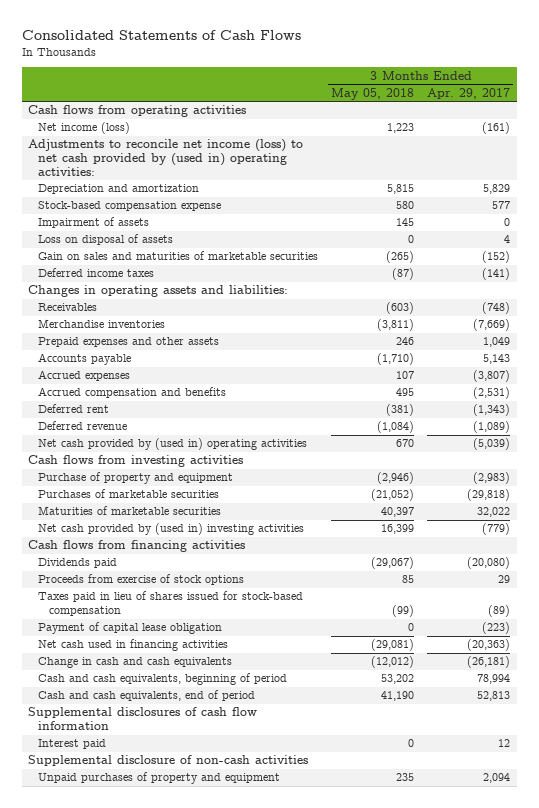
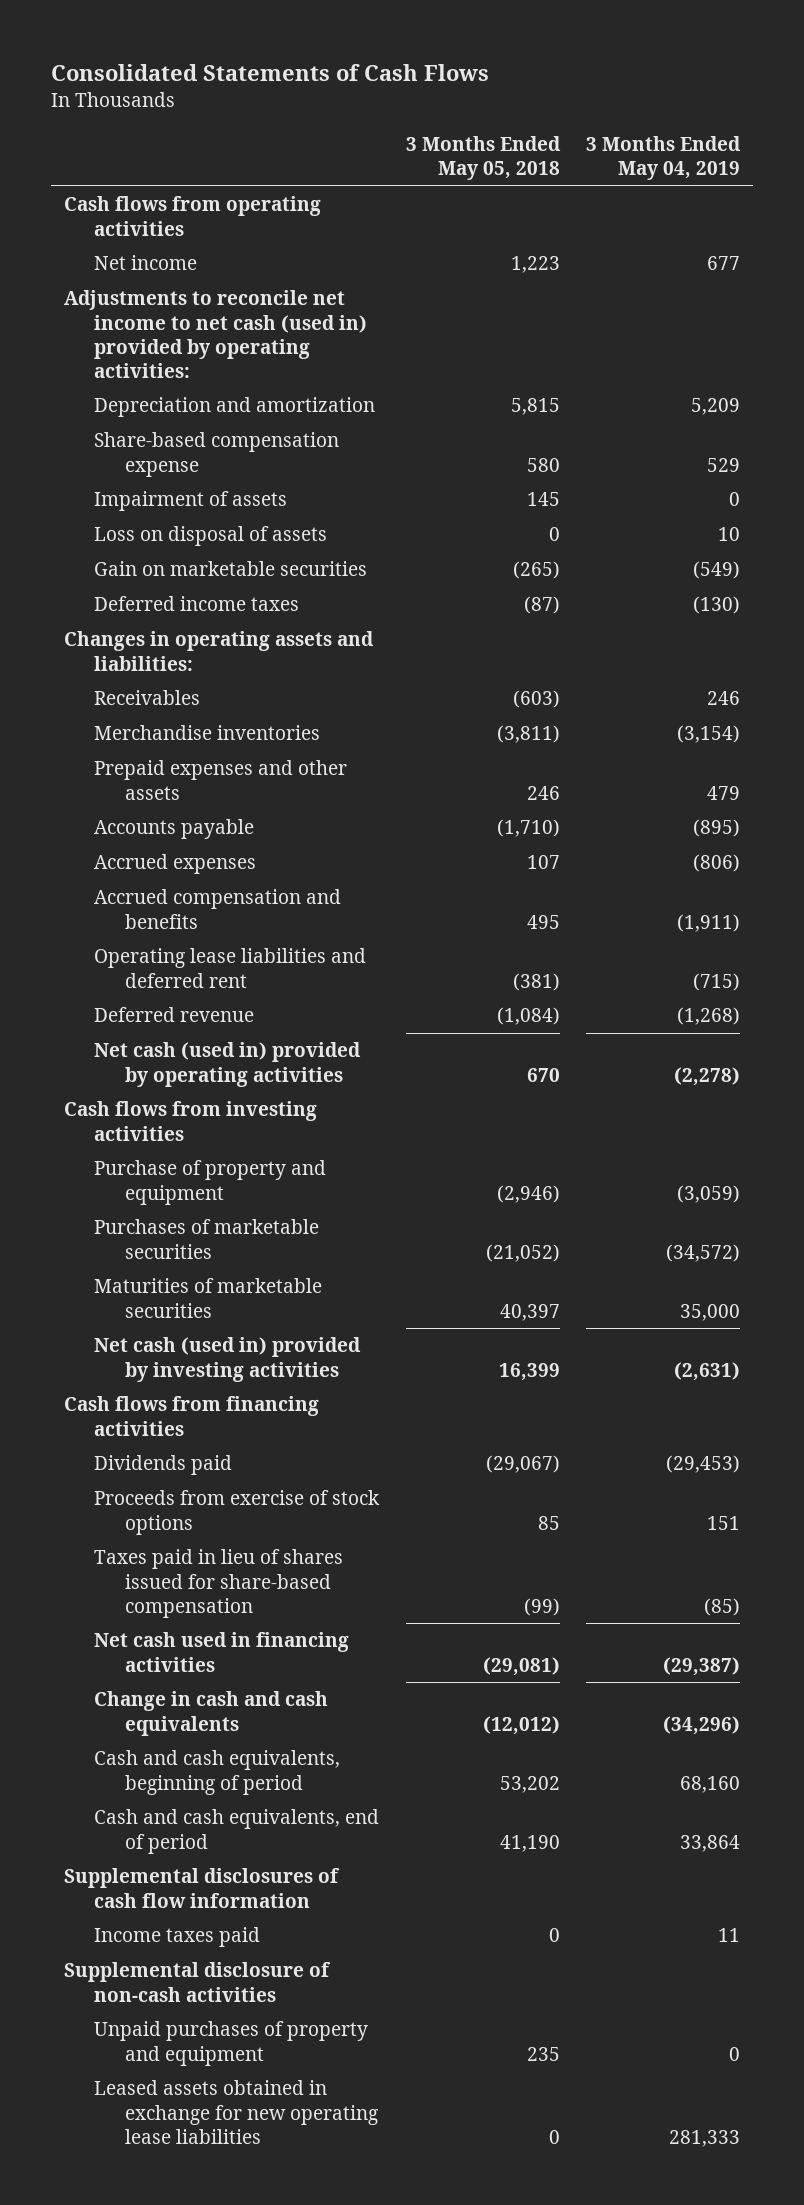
[427,87,511,99] Apr. 29, 2017 -> none
none -> [585,135,741,180] 3 Months Ended May 04, 2019
[38,122,131,135] Net income (loss) -> [94,255,198,271] Net income
[28,139,304,176] Adjustments to reconcile net income (loss) to net cash provided by (used in) operating activities: -> [64,290,368,378] Adjustments to reconcile net income to net cash (used in) provided by operating activities:
[38,201,222,212] Stock-based compensation expense -> [94,432,340,477] Share-based compensation expense
[38,251,319,261] Gain on sales and maturities of marketable securities -> [94,561,368,577] Gain on marketable securities
[38,404,110,414] Deferred rent -> [94,948,367,988] Operating lease liabilities and deferred rent
[38,438,308,451] Net cash provided by (used in) operating activities -> [94,1042,362,1087] Net cash (used in) provided by operating activities
[38,523,305,536] Net cash provided by (used in) investing activities -> [94,1337,362,1382] Net cash (used in) provided by investing activities
[38,622,223,635] Payment of capital lease obligation -> none
[38,591,304,617] Taxes paid in lieu of shares issued for stock-based compensation -> [94,1549,344,1618] Taxes paid in lieu of shares issued for share-based compensation
[38,739,107,750] Interest paid -> none
none -> [94,1927,261,1948] Income taxes paid
none -> [94,2080,378,2144] Leased assets obtained in exchange for new operating lease liabilities

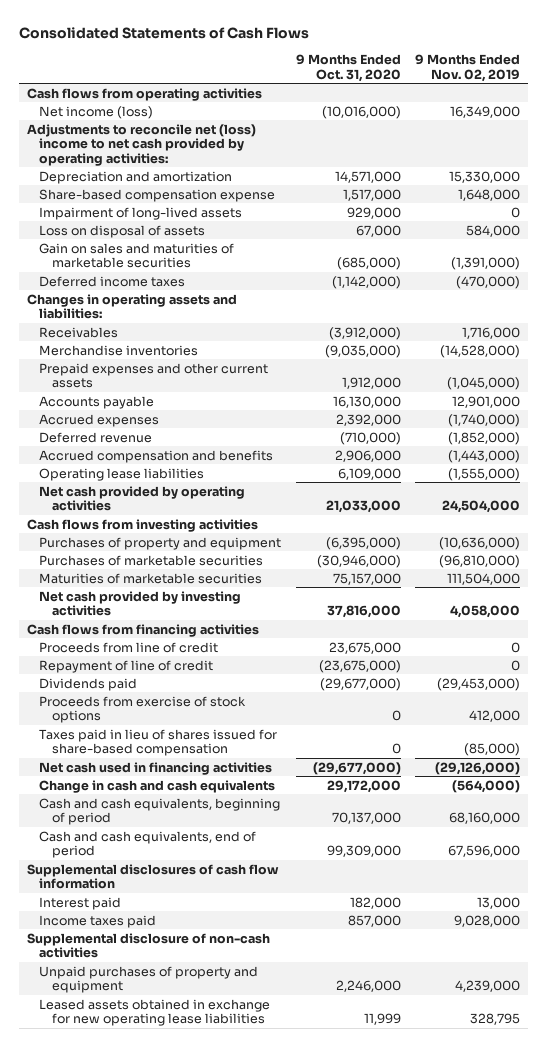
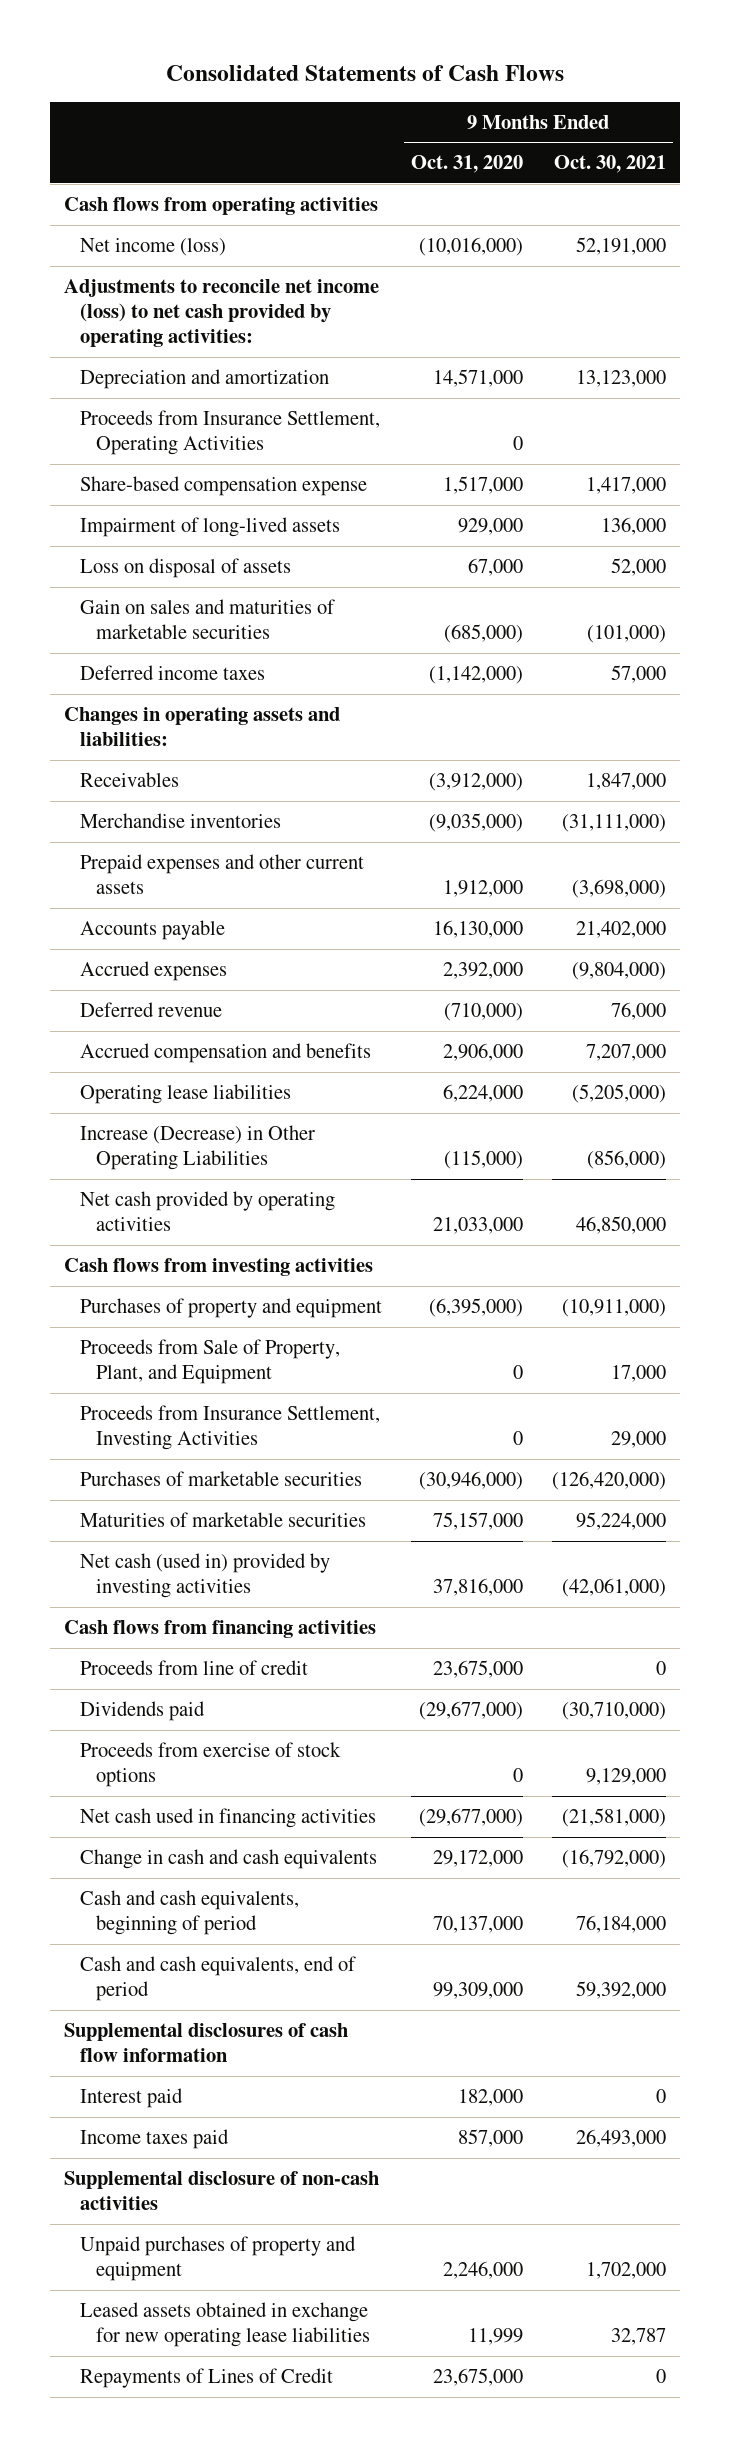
[415,54,521,82] 9 Months Ended Nov. 02, 2019 -> none
none -> [553,155,666,174] Oct. 30, 2021
[26,123,256,166] Adjustments to reconcile net (loss) income to net cash provided by operating activities: -> [64,279,380,348] Adjustments to reconcile net income (loss) to net cash provided by operating activities:
none -> [80,410,381,456] Proceeds from Insurance Settlement, Operating Activities
[337,467,401,480] 6,109,000 -> [442,1084,523,1103] 6,224,000
none -> [80,1125,316,1171] Increase (Decrease) in Other Operating Liabilities
none -> [80,1339,341,1385] Proceeds from Sale of Property, Plant, and Equipment
none -> [80,1405,381,1451] Proceeds from Insurance Settlement, Investing Activities
[39,590,242,617] Net cash provided by investing activities -> [80,1553,331,1599] Net cash (used in) provided by investing activities
[39,659,214,673] Repayment of line of credit -> none
[39,728,278,757] Taxes paid in lieu of shares issued for share-based compensation -> none
none -> [80,2368,334,2389] Repayments of Lines of Credit

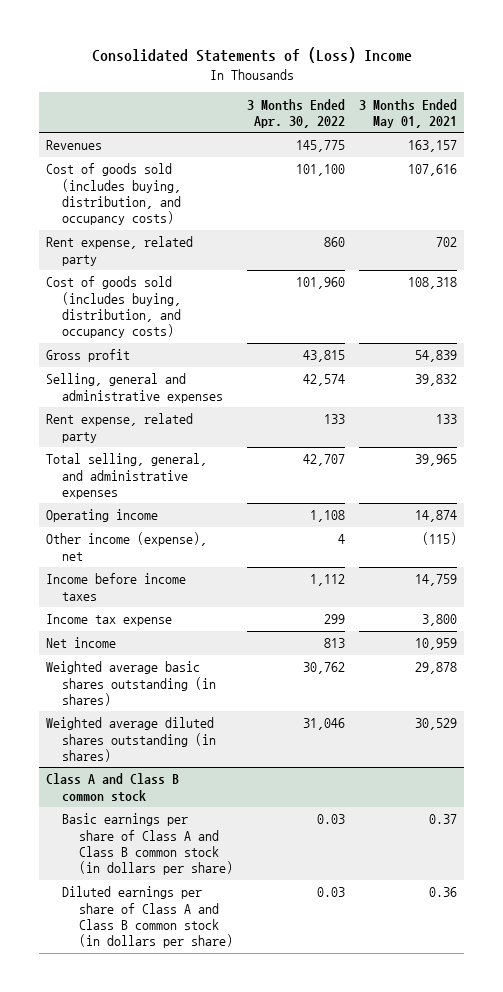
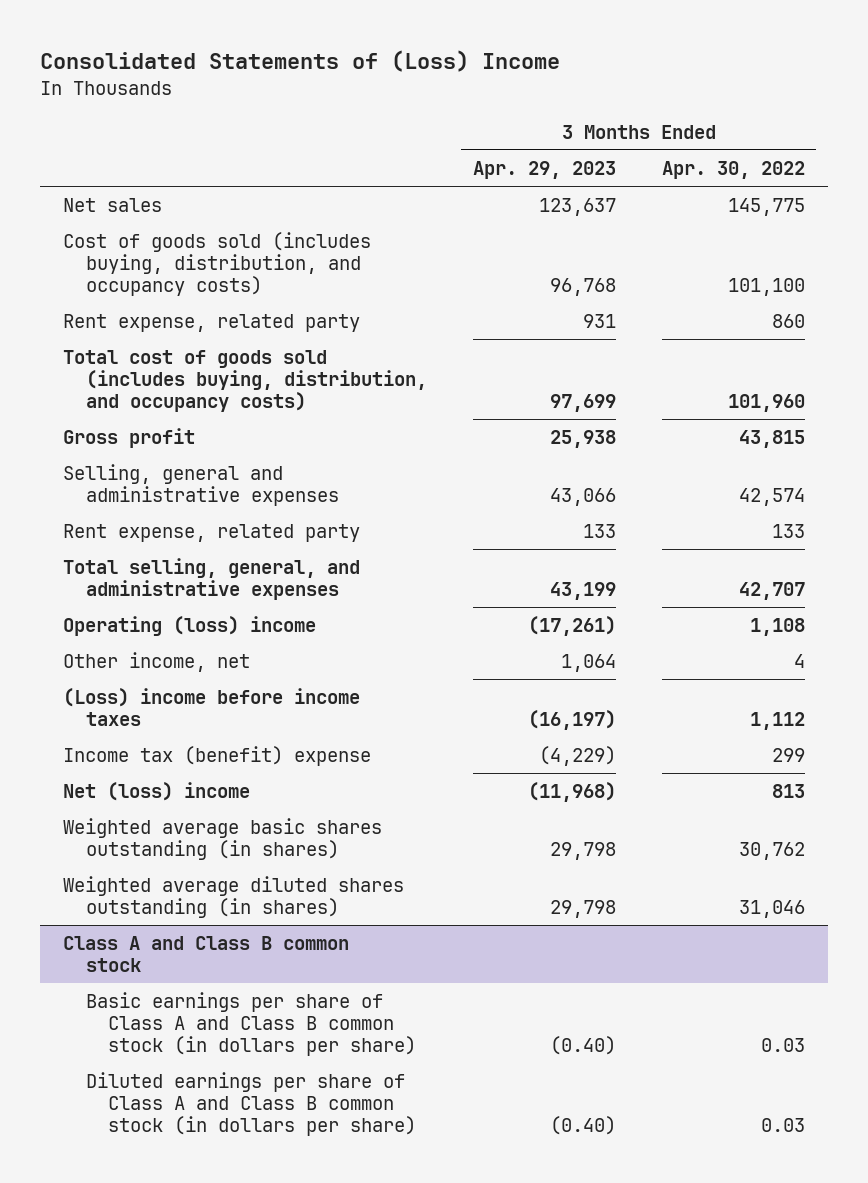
[359,98,458,128] 3 Months Ended May 01, 2021 -> none
none -> [472,160,616,179] Apr. 29, 2023
[45,140,102,151] Revenues -> [63,198,163,213] Net sales
[45,276,182,339] Cost of goods sold (includes buying, distribution, and occupancy costs) -> [63,350,427,412] Total cost of goods sold (includes buying, distribution, and occupancy costs)
[45,509,158,523] Operating income -> [63,616,317,637] Operating (loss) income
[45,532,207,561] Other income (expense), net -> [63,652,251,673] Other income, net
[45,573,186,601] Income before income taxes -> [63,688,361,726] (Loss) income before income taxes
[45,614,172,627] Income tax expense -> [63,746,372,767] Income tax (benefit) expense
[45,637,116,649] Net income -> [63,782,251,802] Net (loss) income

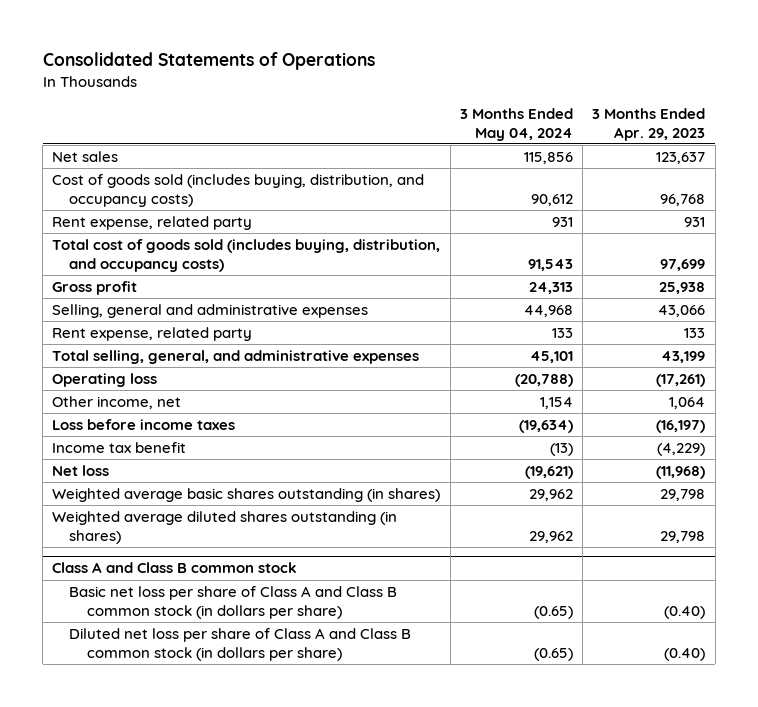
[40,50,561,73] Consolidated Statements of (Loss) Income -> [42,52,375,71] Consolidated Statements of Operations
[661,160,805,179] Apr. 30, 2022 -> none
none -> [459,108,573,141] 3 Months Ended May 04, 2024
[63,616,317,637] Operating (loss) income -> [52,373,158,388] Operating loss
[63,688,361,726] (Loss) income before income taxes -> [52,419,236,431] Loss before income taxes
[63,746,372,767] Income tax (benefit) expense -> [52,442,187,454] Income tax benefit
[63,782,251,802] Net (loss) income -> [52,465,110,477] Net loss
[85,992,417,1056] Basic earnings per share of Class A and Class B common stock (in dollars per share) -> [69,586,398,619] Basic net loss per share of Class A and Class B common stock (in dollars per share)
[85,1072,417,1136] Diluted earnings per share of Class A and Class B common stock (in dollars per share) -> [69,628,412,661] Diluted net loss per share of Class A and Class B common stock (in dollars per share)

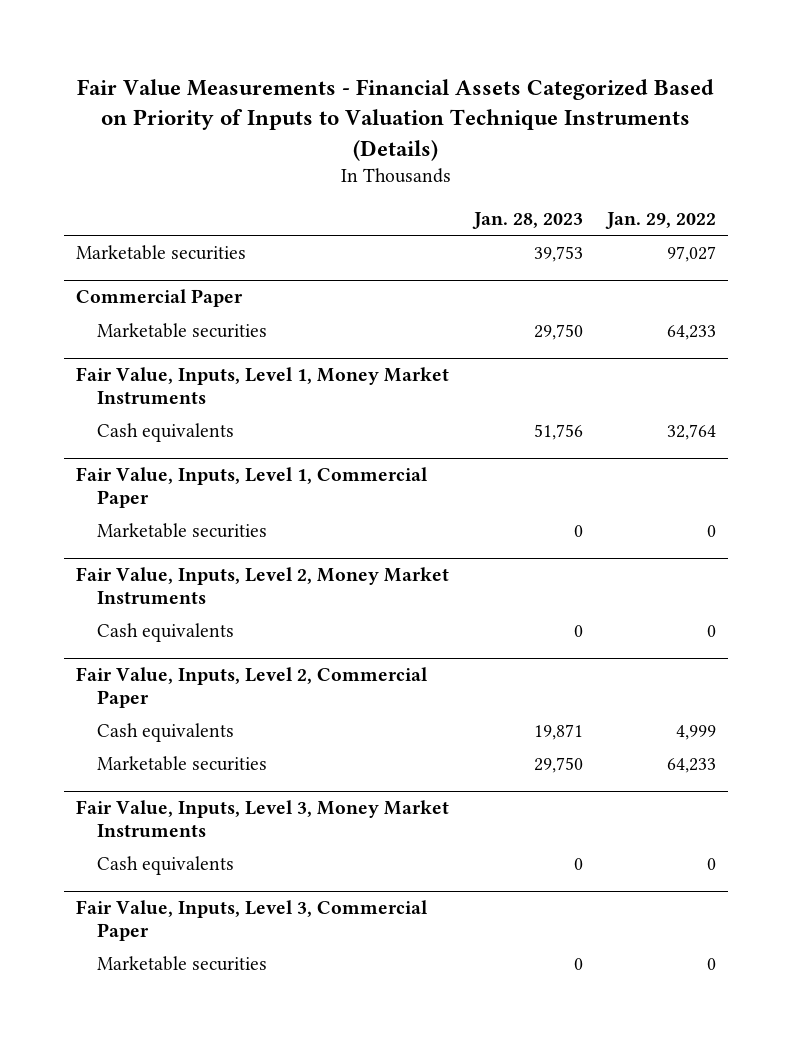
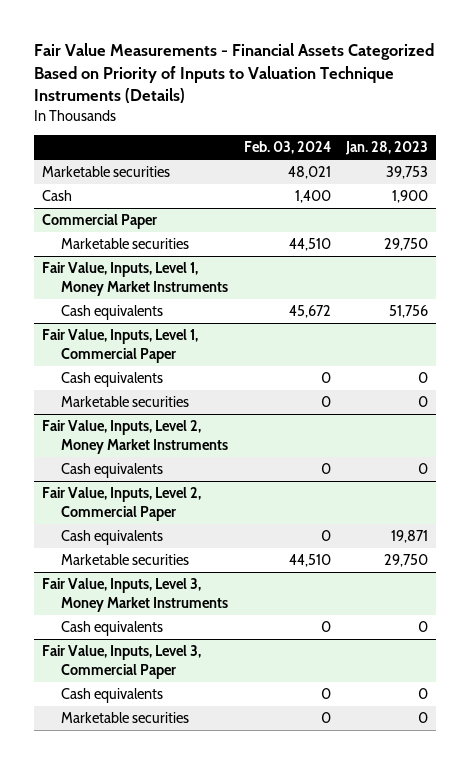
[604,212,716,230] Jan. 29, 2022 -> none
none -> [243,141,331,155] Feb. 03, 2024
none -> [41,190,72,202] Cash
none -> [61,372,164,388] Cash equivalents
none -> [61,688,164,704] Cash equivalents

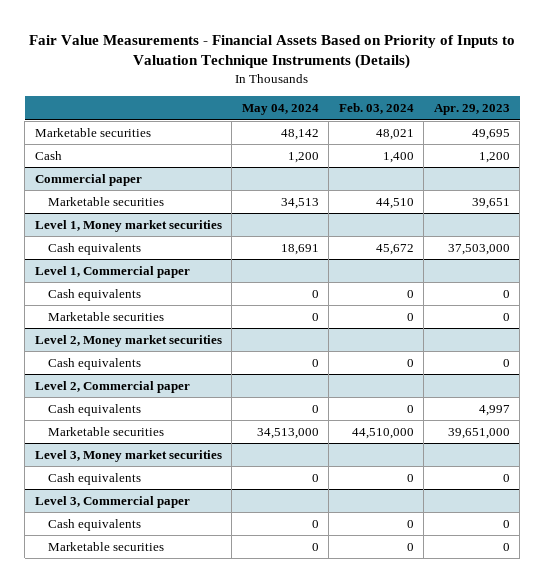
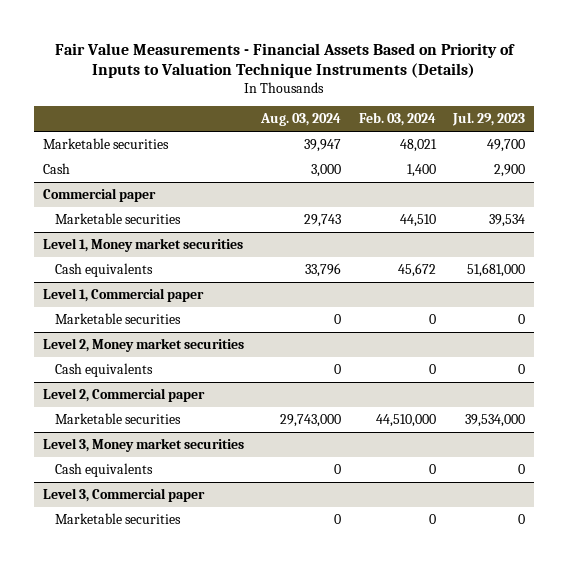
[241,104,319,116] May 04, 2024 -> none
[433,104,510,116] Apr. 29, 2023 -> none
none -> [260,113,342,127] Aug. 03, 2024
none -> [452,112,526,127] Jul. 29, 2023
[48,288,142,301] Cash equivalents -> none
[48,403,142,416] Cash equivalents -> none
[48,518,142,531] Cash equivalents -> none

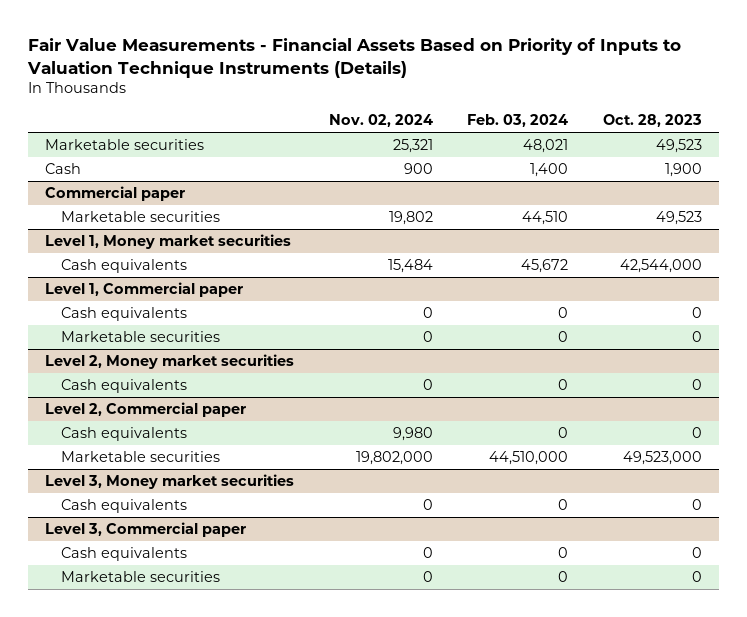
[260,113,342,127] Aug. 03, 2024 -> none
[452,112,526,127] Jul. 29, 2023 -> none
none -> [328,114,433,128] Nov. 02, 2024
none -> [602,114,702,128] Oct. 28, 2023
none -> [60,307,187,322] Cash equivalents
none -> [60,427,187,442] Cash equivalents
none -> [60,547,187,562] Cash equivalents

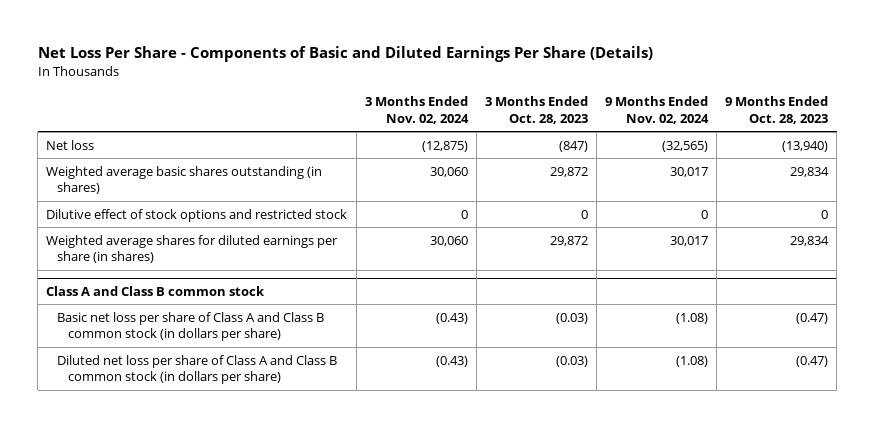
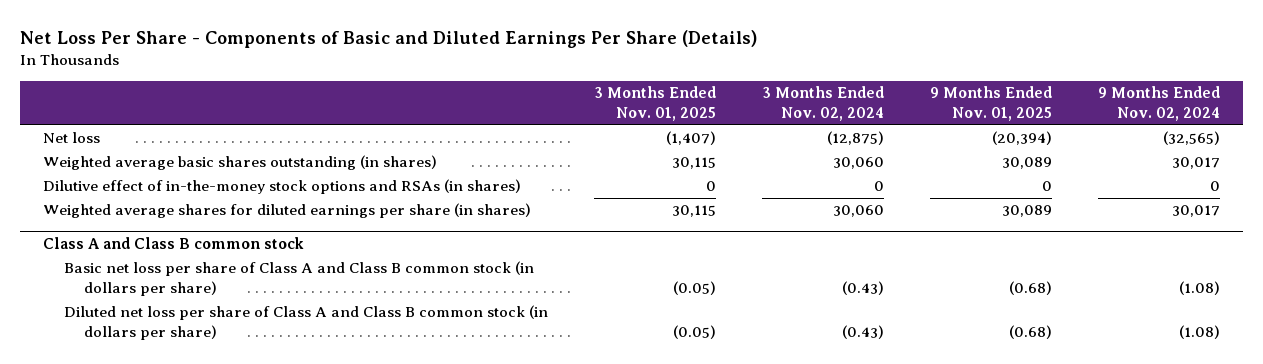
[484,96,588,124] 3 Months Ended Oct. 28, 2023 -> none
[725,96,829,124] 9 Months Ended Oct. 28, 2023 -> none
none -> [593,86,716,121] 3 Months Ended Nov. 01, 2025
none -> [930,86,1053,121] 9 Months Ended Nov. 01, 2025
[46,208,348,222] Dilutive effect of stock options and restricted stock -> [43,179,522,195] Dilutive effect of in-the-money stock options and RSAs (in shares)

